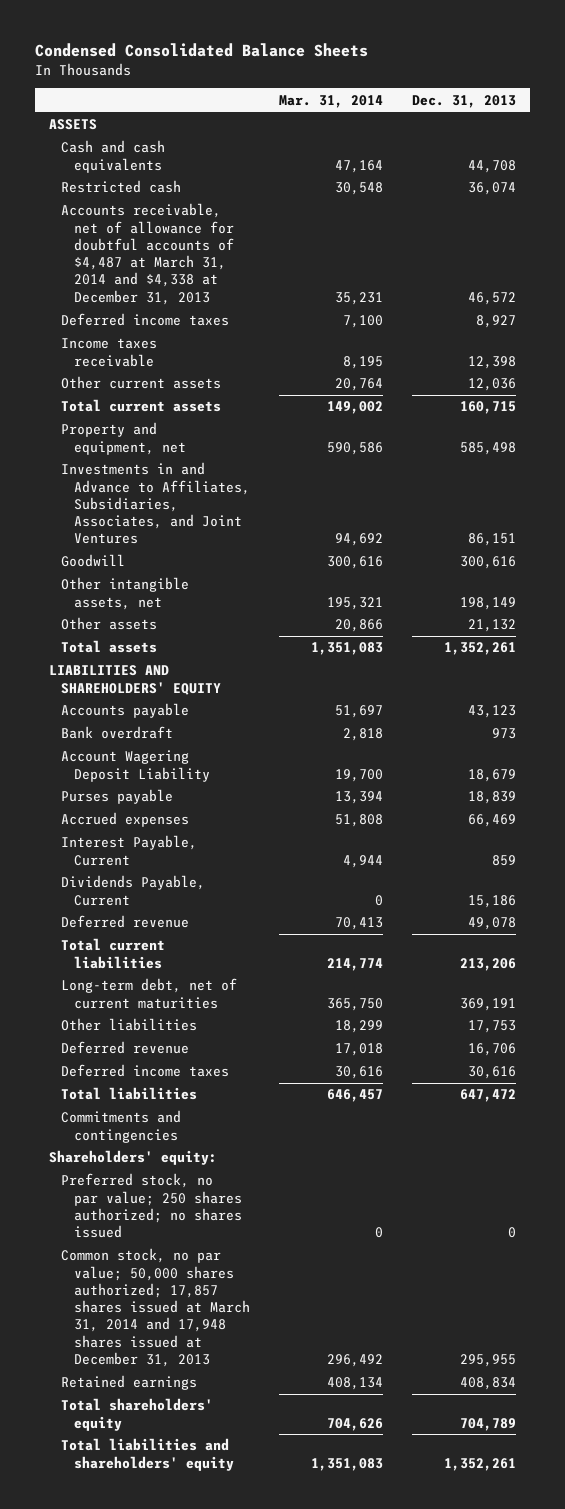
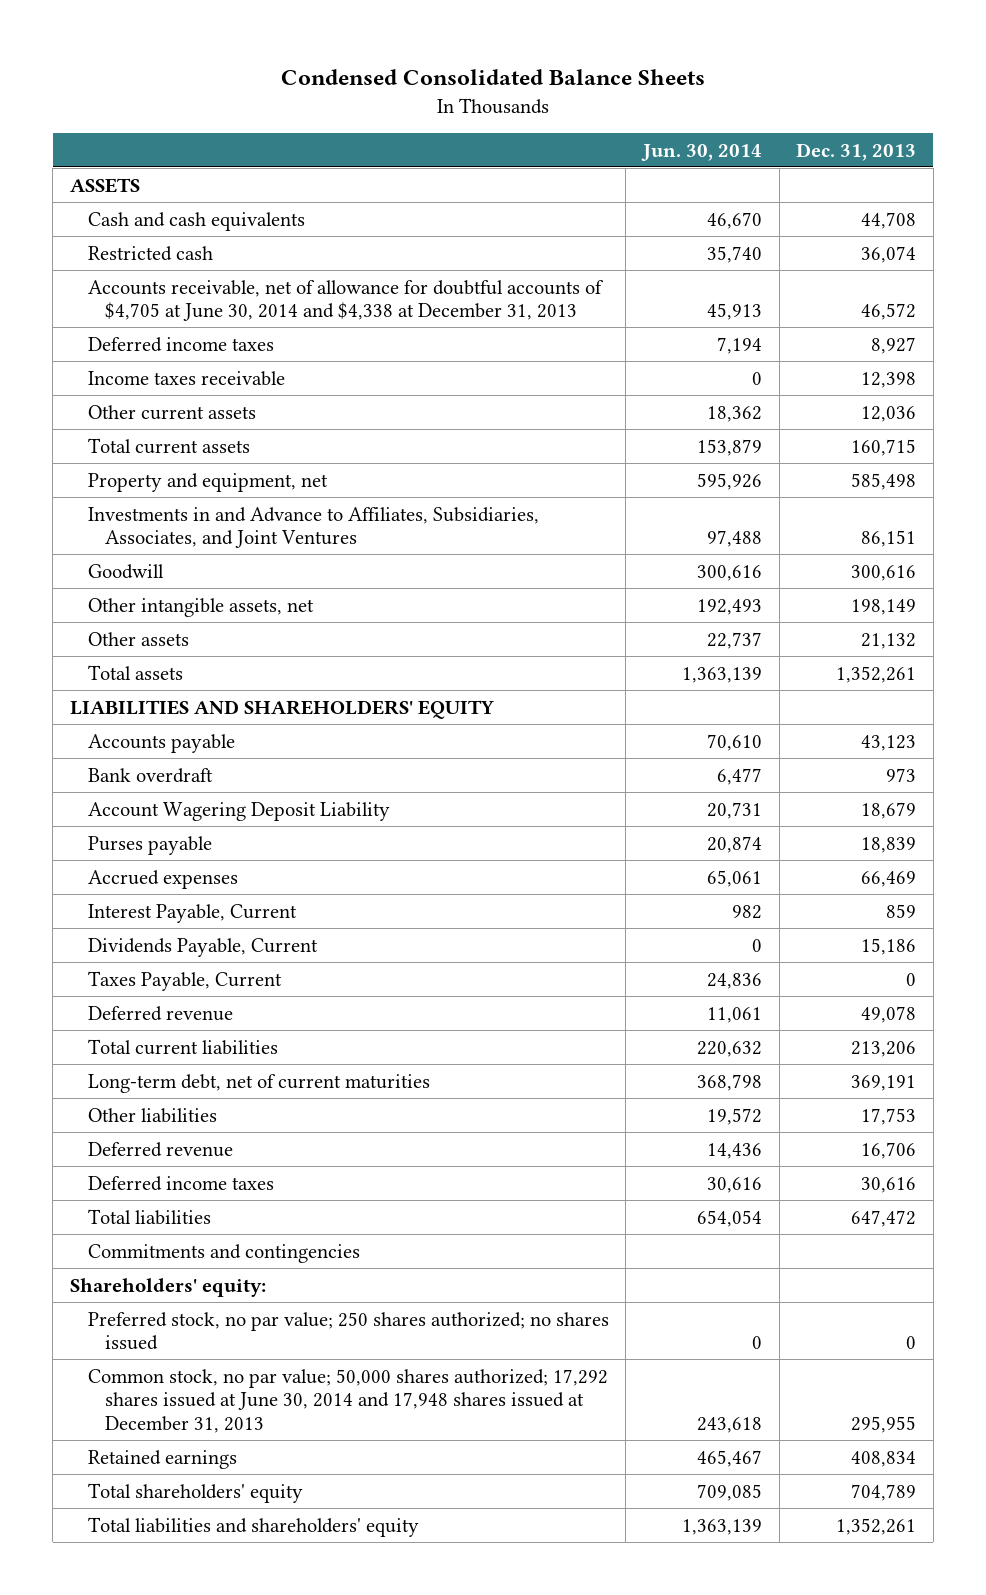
[278,94,383,108] Mar. 31, 2014 -> none
none -> [640,143,762,161] Jun. 30, 2014
[61,203,234,305] Accounts receivable, net of allowance for doubtful accounts of $4,487 at March 31, 2014 and $4,338 at December 31, 2013 -> [87,279,604,322] Accounts receivable, net of allowance for doubtful accounts of $4,705 at June 30, 2014 and $4,338 at December 31, 2013
none -> [87,970,282,991] Taxes Payable, Current
[61,1248,250,1368] Common stock, no par value; 50,000 shares authorized; 17,857 shares issued at March 31, 2014 and 17,948 shares issued at December 31, 2013 -> [87,1368,608,1433] Common stock, no par value; 50,000 shares authorized; 17,292 shares issued at June 30, 2014 and 17,948 shares issued at December 31, 2013

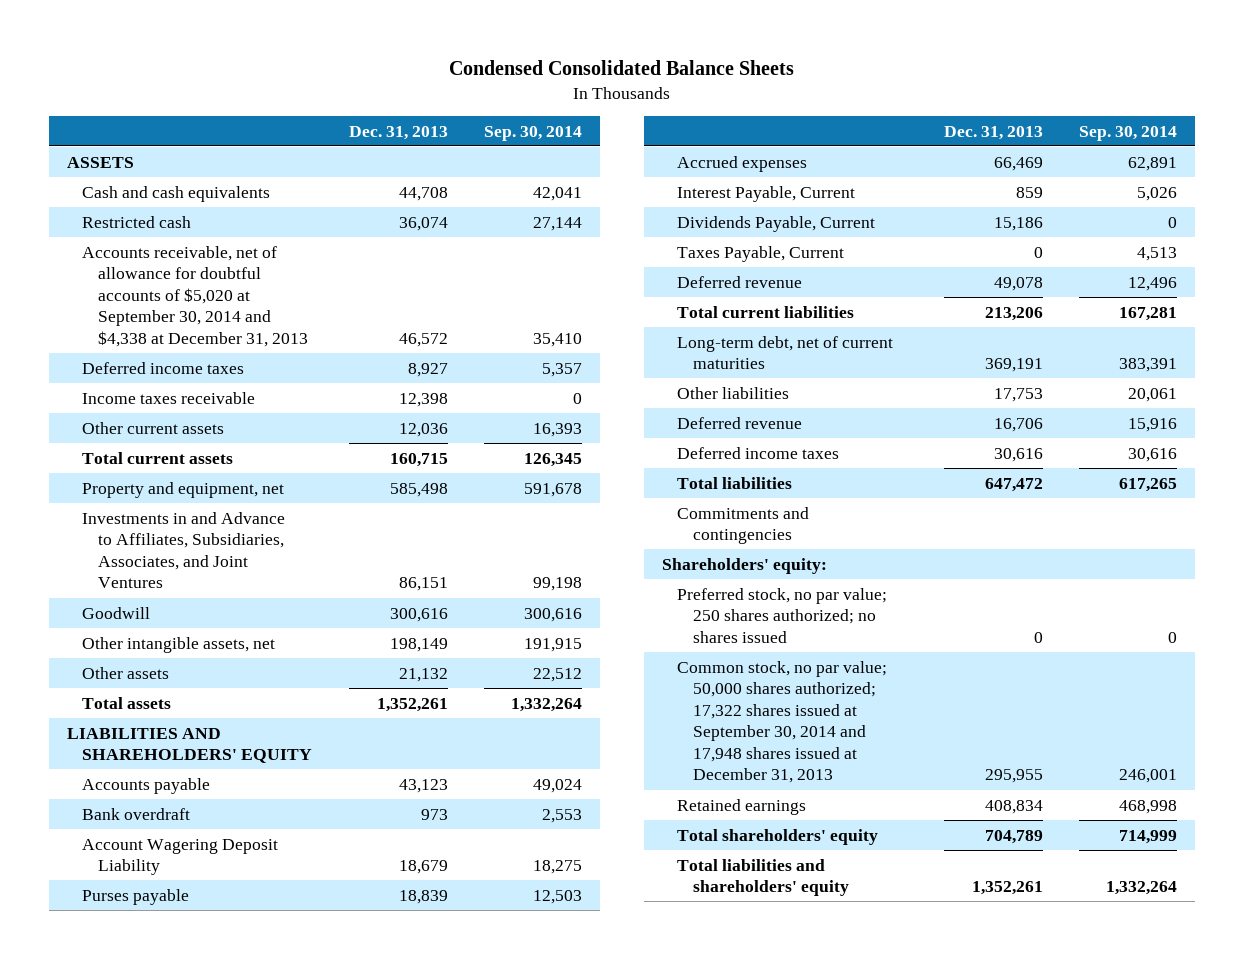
[640,143,762,161] Jun. 30, 2014 -> none
none -> [484,125,583,141] Sep. 30, 2014
[87,279,604,322] Accounts receivable, net of allowance for doubtful accounts of $4,705 at June 30, 2014 and $4,338 at December 31, 2013 -> [82,245,308,347] Accounts receivable, net of allowance for doubtful accounts of $5,020 at September 30, 2014 and $4,338 at December 31, 2013
[87,1368,608,1433] Common stock, no par value; 50,000 shares authorized; 17,292 shares issued at June 30, 2014 and 17,948 shares issued at December 31, 2013 -> [677,660,888,784] Common stock, no par value; 50,000 shares authorized; 17,322 shares issued at September 30, 2014 and 17,948 shares issued at December 31, 2013

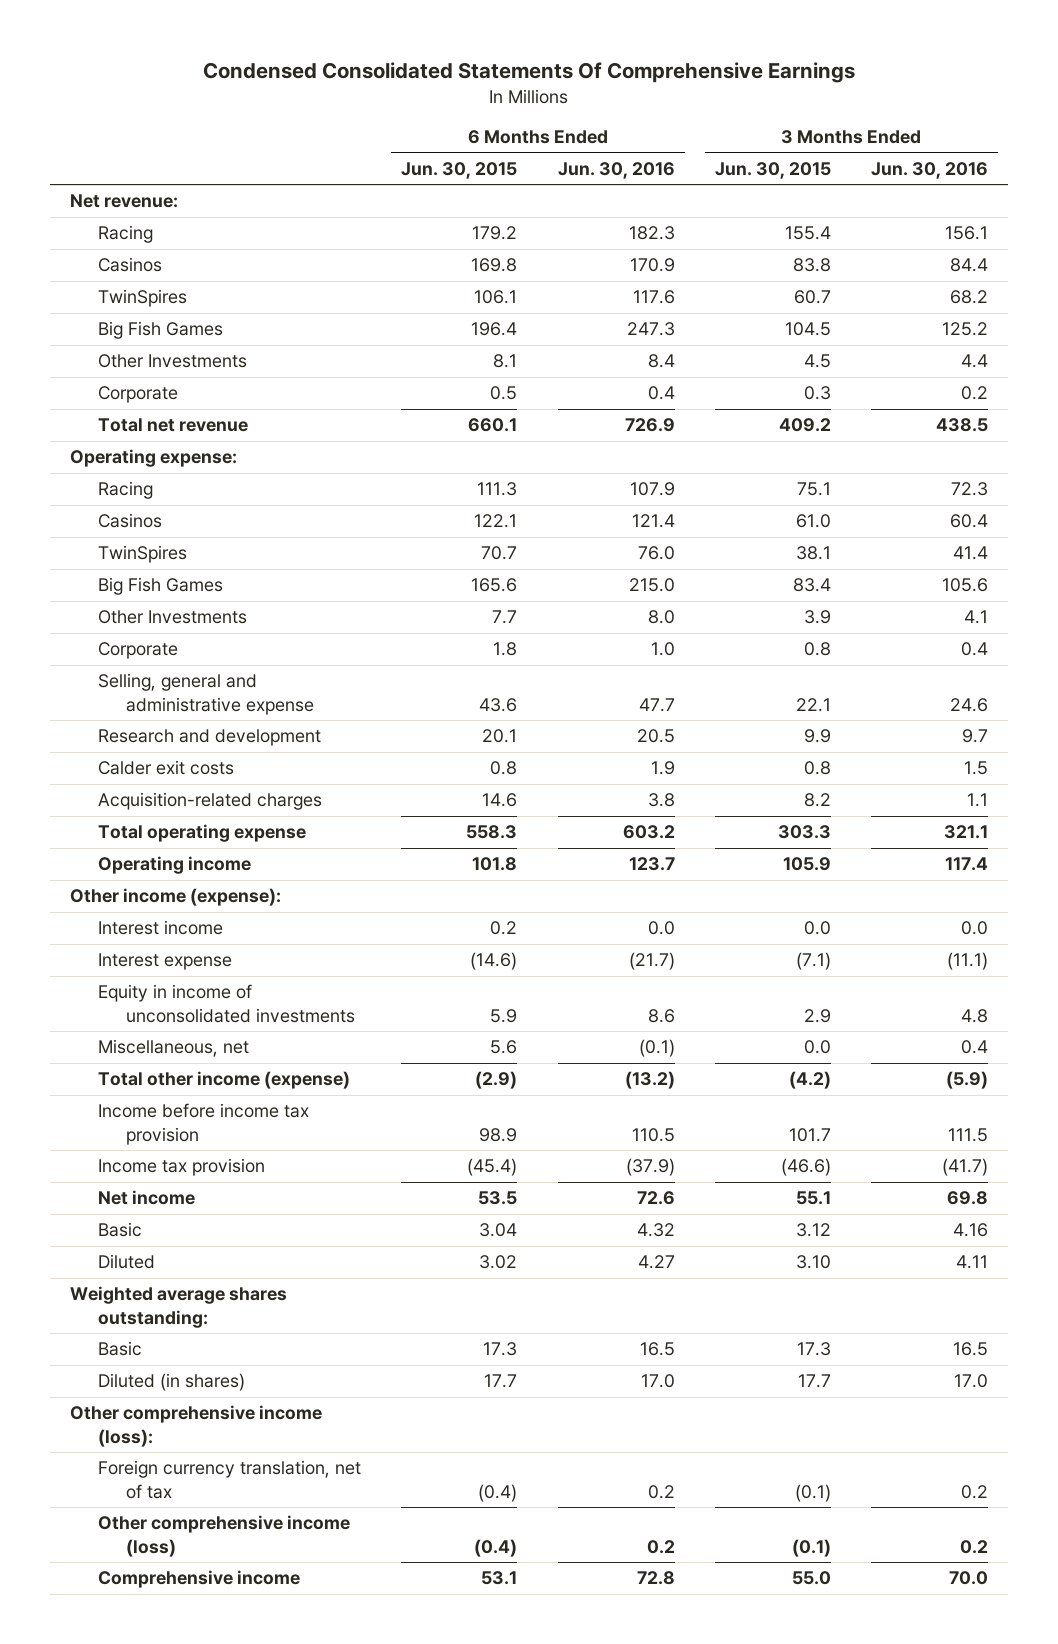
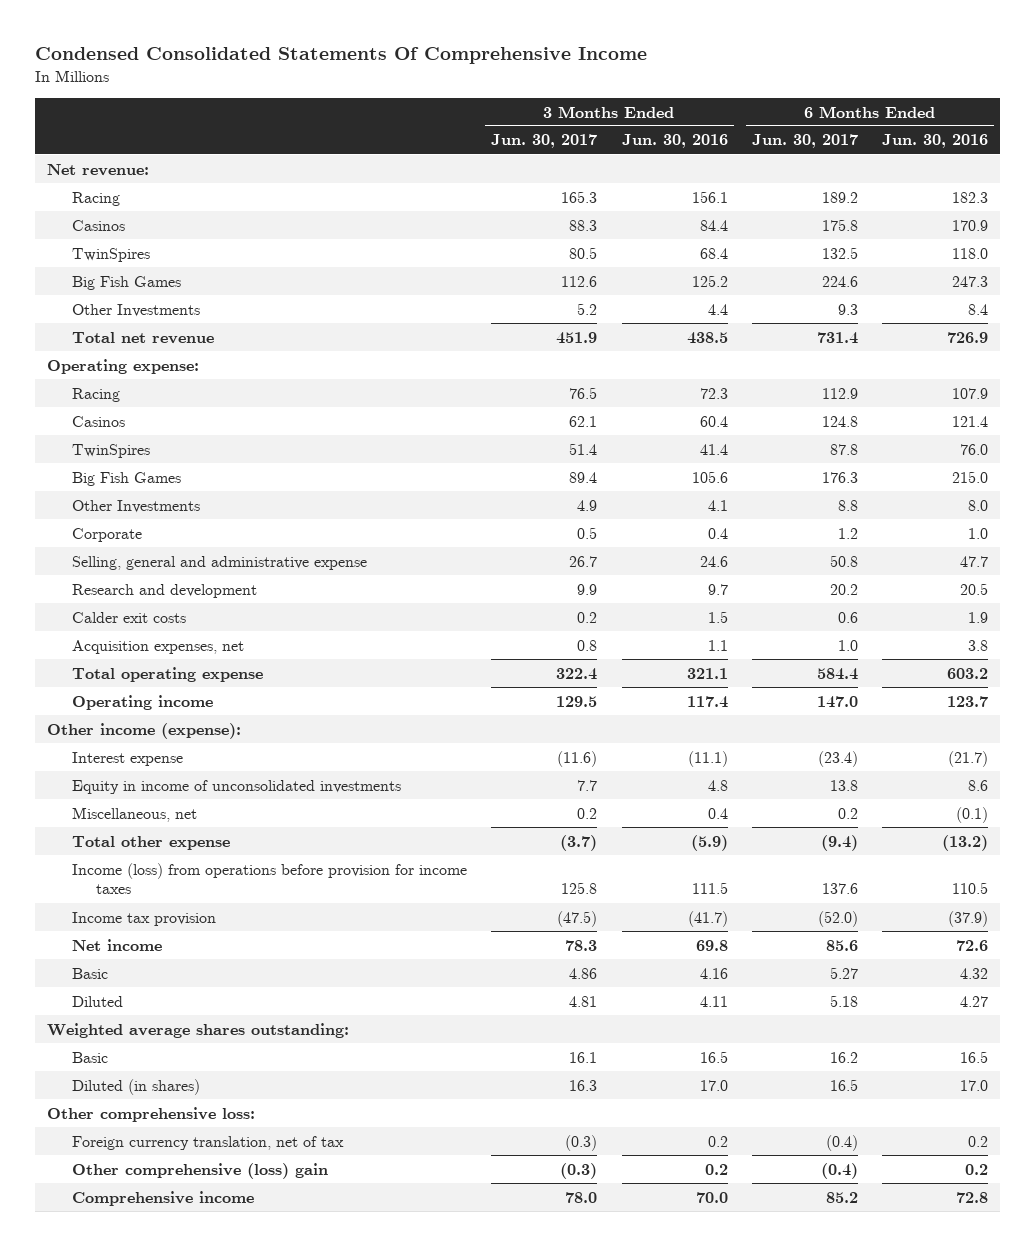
[203,62,856,84] Condensed Consolidated Statements Of Comprehensive Earnings -> [34,47,647,65] Condensed Consolidated Statements Of Comprehensive Income
[401,161,518,179] Jun. 30, 2015 -> none
[714,161,831,179] Jun. 30, 2015 -> none
none -> [491,134,598,149] Jun. 30, 2017
none -> [751,134,858,149] Jun. 30, 2017
[632,290,675,305] 117.6 -> [952,247,989,259] 118.0
[949,290,988,305] 68.2 -> [699,247,728,259] 68.4
[98,386,179,404] Corporate -> none
[98,792,323,811] Acquisition-related charges -> [71,639,244,654] Acquisition expenses, net
[98,920,224,936] Interest income -> none
[98,1071,351,1090] Total other income (expense) -> [71,835,230,850] Total other expense
[98,1103,310,1145] Income before income tax provision -> [71,862,467,895] Income (loss) from operations before provision for income taxes
[70,1405,323,1447] Other comprehensive income (loss): -> [47,1106,256,1122] Other comprehensive loss:
[98,1515,351,1557] Other comprehensive income (loss) -> [71,1162,328,1179] Other comprehensive (loss) gain

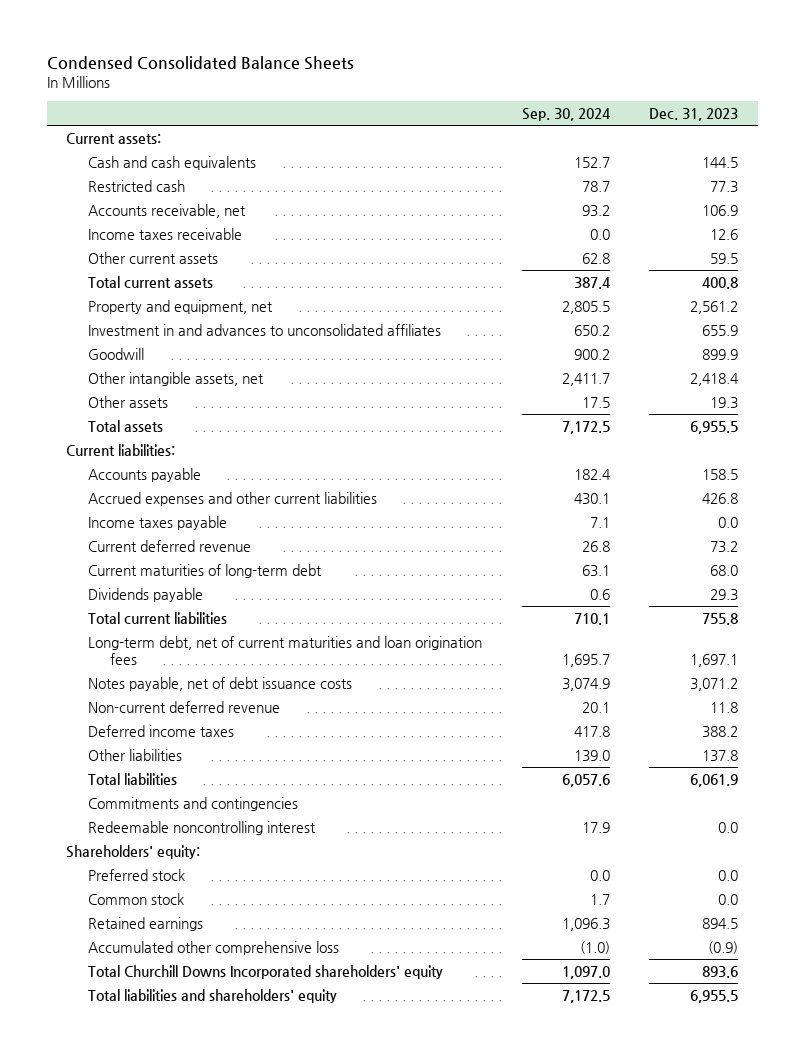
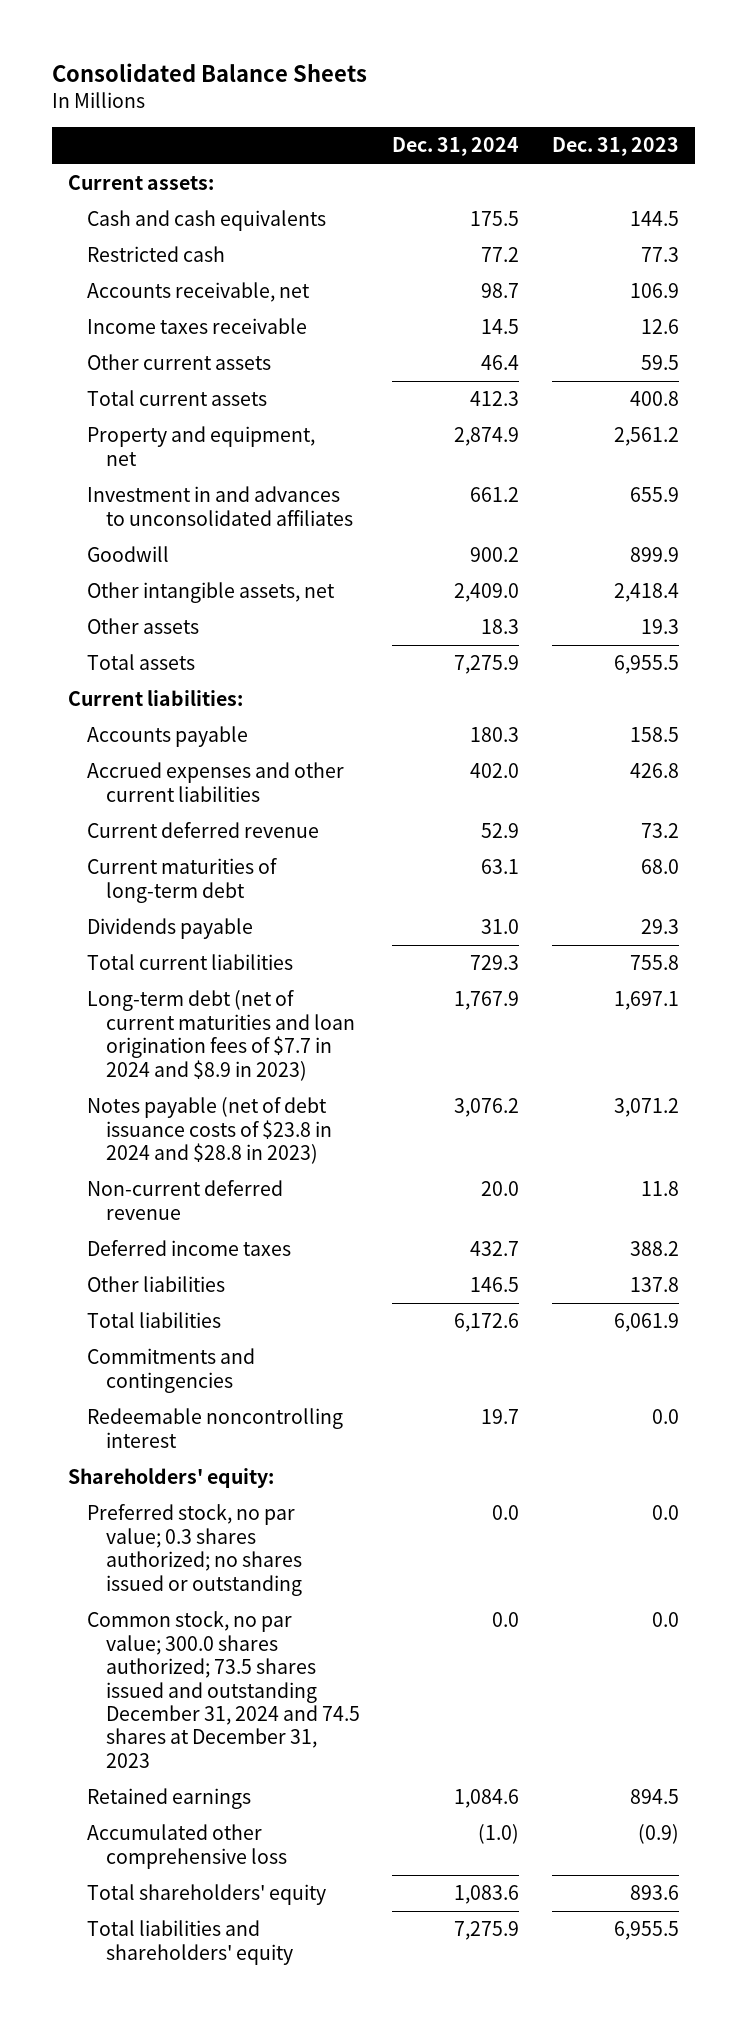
[46,56,354,71] Condensed Consolidated Balance Sheets -> [52,63,368,83] Consolidated Balance Sheets
[521,107,611,121] Sep. 30, 2024 -> none
none -> [392,137,520,157] Dec. 31, 2024
[88,515,228,530] Income taxes payable -> none
[88,635,483,666] Long-term debt, net of current maturities and loan origination fees -> [87,990,356,1081] Long-term debt (net of current maturities and loan origination fees of $7.7 in 2024 and $8.9 in 2023)
[88,676,353,691] Notes payable, net of debt issuance costs -> [87,1097,333,1165] Notes payable (net of debt issuance costs of $23.8 in 2024 and $28.8 in 2023)
[88,868,186,881] Preferred stock -> [87,1504,303,1596] Preferred stock, no par value; 0.3 shares authorized; no shares issued or outstanding
[88,892,185,905] Common stock -> [87,1611,361,1768] Common stock, no par value; 300.0 shares authorized; 73.5 shares issued and outstanding December 31, 2024 and 74.5 shares at December 31, 2023
[88,964,444,979] Total Churchill Downs Incorporated shareholders' equity -> [87,1884,327,1906] Total shareholders' equity

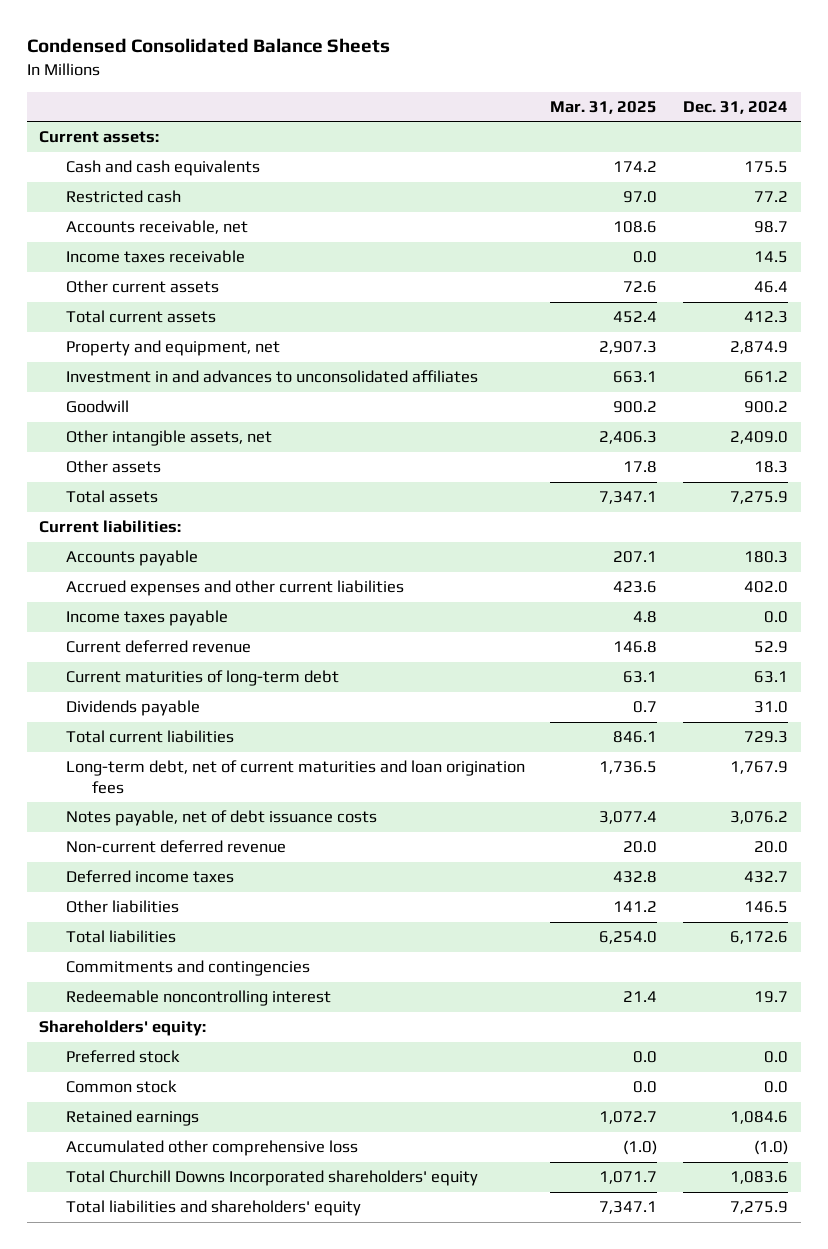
[52,63,368,83] Consolidated Balance Sheets -> [26,38,390,54] Condensed Consolidated Balance Sheets
[551,137,679,157] Dec. 31, 2023 -> none
none -> [550,100,658,114] Mar. 31, 2025
none -> [65,610,228,627] Income taxes payable
[87,990,356,1081] Long-term debt (net of current maturities and loan origination fees of $7.7 in 2024 and $8.9 in 2023) -> [65,760,525,794] Long-term debt, net of current maturities and loan origination fees
[87,1097,333,1165] Notes payable (net of debt issuance costs of $23.8 in 2024 and $28.8 in 2023) -> [65,810,377,827] Notes payable, net of debt issuance costs
[87,1504,303,1596] Preferred stock, no par value; 0.3 shares authorized; no shares issued or outstanding -> [65,1050,180,1064] Preferred stock
[87,1611,361,1768] Common stock, no par value; 300.0 shares authorized; 73.5 shares issued and outstanding December 31, 2024 and 74.5 shares at December 31, 2023 -> [65,1080,177,1094] Common stock
[87,1884,327,1906] Total shareholders' equity -> [65,1170,478,1187] Total Churchill Downs Incorporated shareholders' equity

